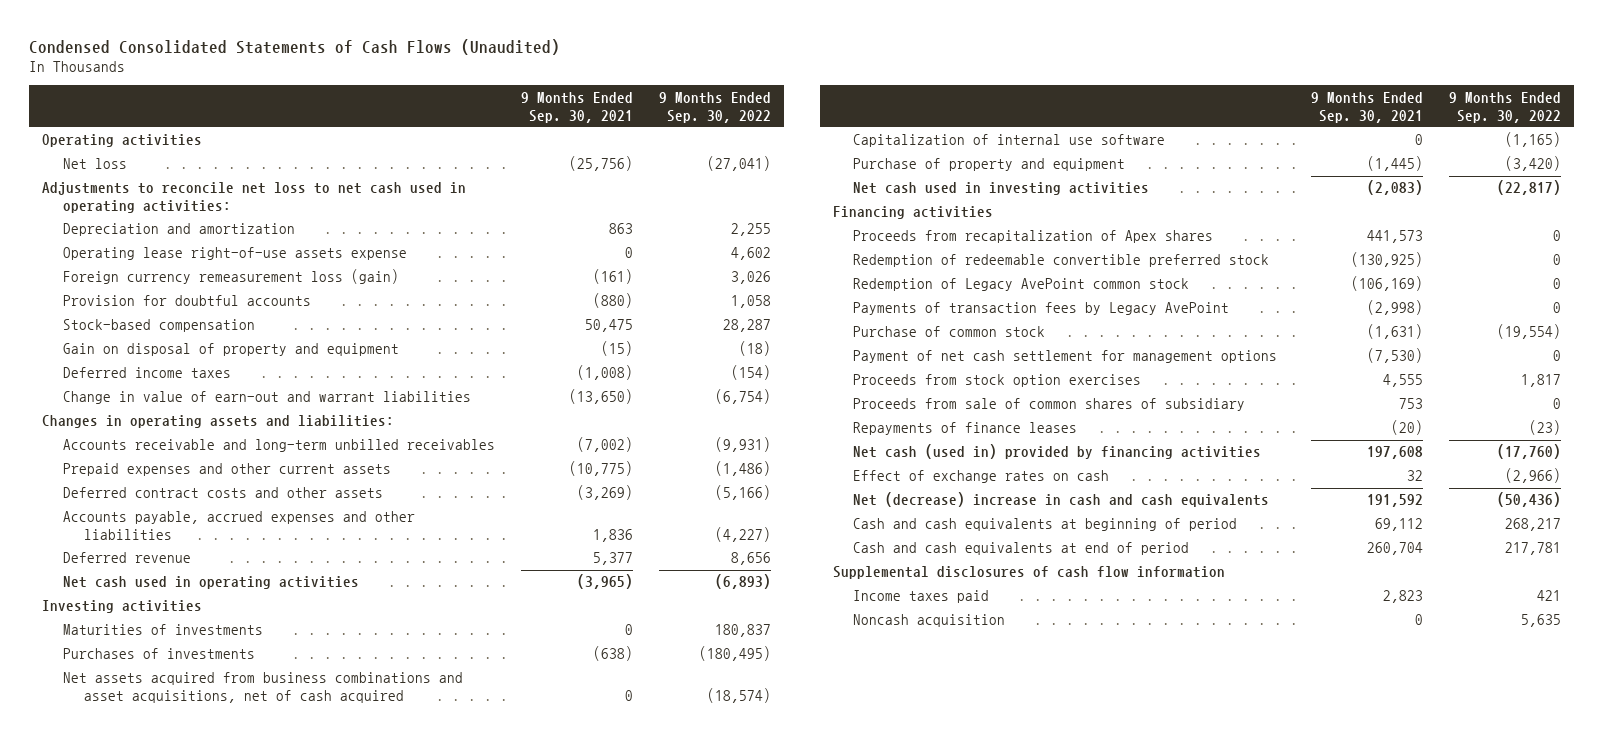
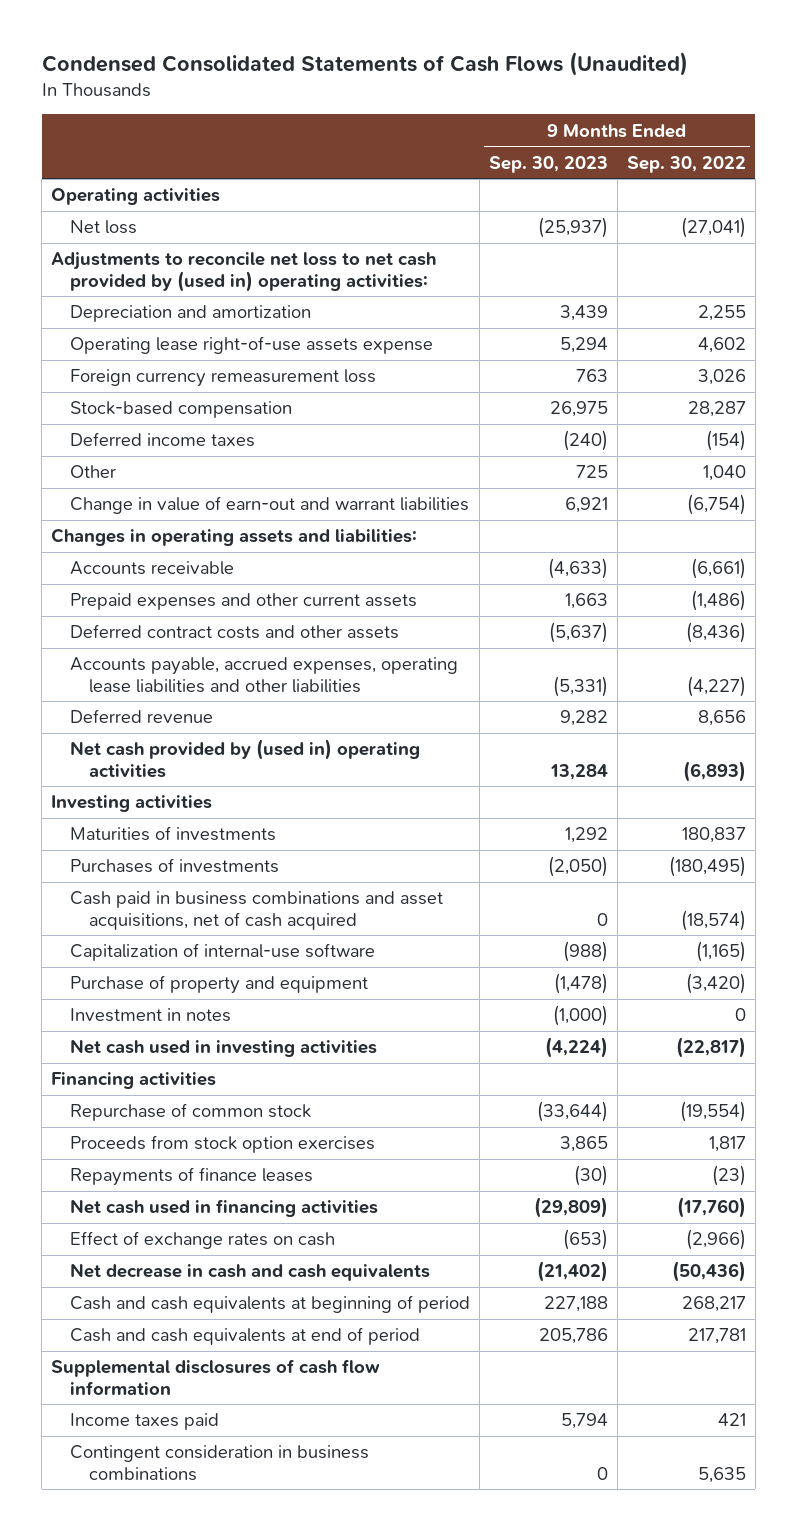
[521,91,634,123] 9 Months Ended Sep. 30, 2021 -> none
none -> [489,155,609,173] Sep. 30, 2023
[42,182,467,214] Adjustments to reconcile net loss to net cash used in operating activities: -> [51,252,437,292] Adjustments to reconcile net loss to net cash provided by (used in) operating activities:
[63,295,312,307] Provision for doubtful accounts -> none
[63,269,400,285] Foreign currency remeasurement loss (gain) -> [70,369,377,388] Foreign currency remeasurement loss
[63,343,400,357] Gain on disposal of property and equipment -> none
none -> [70,465,117,479] Other
[63,439,496,453] Accounts receivable and long-term unbilled receivables -> none
none -> [70,561,235,576] Accounts receivable
[715,485,772,501] (5,166) -> [685,622,746,644] (8,436)
[63,511,416,541] Accounts payable, accrued expenses and other liabilities -> [70,657,459,693] Accounts payable, accrued expenses, operating lease liabilities and other liabilities
[63,576,360,590] Net cash used in operating activities -> [70,739,421,778] Net cash provided by (used in) operating activities
[63,672,464,704] Net assets acquired from business combinations and asset acquisitions, net of cash acquired -> [70,891,444,930] Cash paid in business combinations and asset acquisitions, net of cash acquired
[853,134,1166,148] Capitalization of internal use software -> [70,943,376,962] Capitalization of internal-use software
none -> [70,1008,232,1023] Investment in notes
[853,230,1214,244] Proceeds from recapitalization of Apex shares -> none
[853,254,1270,268] Redemption of redeemable convertible preferred stock -> none
[853,278,1190,292] Redemption of Legacy AvePoint common stock -> none
[853,302,1230,316] Payments of transaction fees by Legacy AvePoint -> none
[853,350,1278,364] Payment of net cash settlement for management options -> none
[853,326,1046,338] Purchase of common stock -> [70,1103,312,1122] Repurchase of common stock
[853,398,1246,412] Proceeds from sale of common shares of subsidiary -> none
[853,444,1262,460] Net cash (used in) provided by financing activities -> [70,1199,379,1218] Net cash used in financing activities
[853,492,1270,508] Net (decrease) increase in cash and cash equivalents -> [70,1263,431,1282] Net decrease in cash and cash equivalents
[853,614,1006,628] Noncash acquisition -> [70,1445,370,1481] Contingent consideration in business combinations

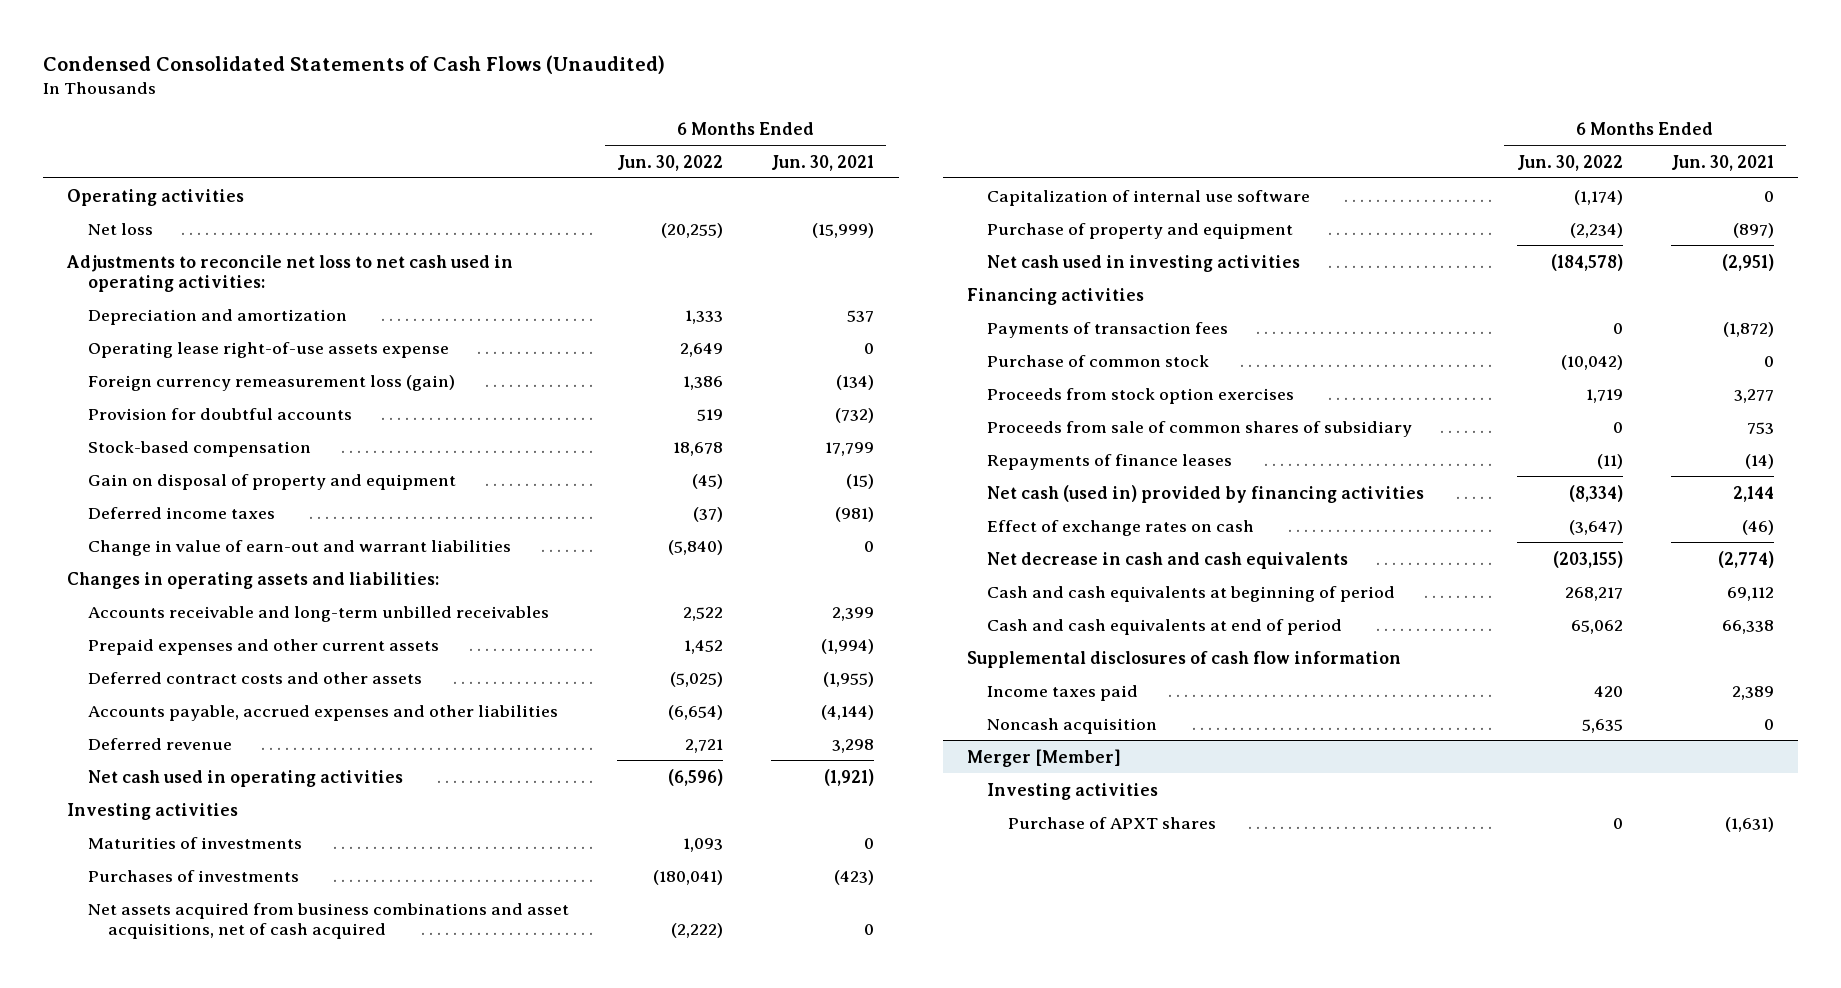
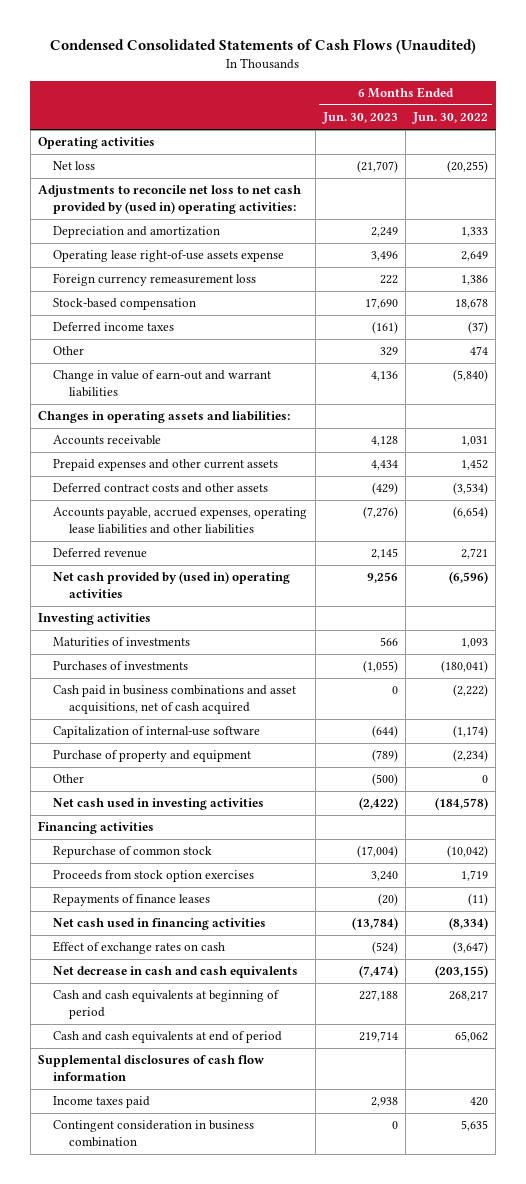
[771,154,875,171] Jun. 30, 2021 -> none
none -> [321,112,398,125] Jun. 30, 2023
[66,254,514,292] Adjustments to reconcile net loss to net cash used in operating activities: -> [38,185,302,215] Adjustments to reconcile net loss to net cash provided by (used in) operating activities:
[87,407,352,420] Provision for doubtful accounts -> none
[87,374,455,391] Foreign currency remeasurement loss (gain) -> [53,273,257,287] Foreign currency remeasurement loss
[87,473,456,490] Gain on disposal of property and equipment -> none
none -> [53,346,85,356] Other
[87,605,549,622] Accounts receivable and long-term unbilled receivables -> none
none -> [53,435,162,446] Accounts receivable
[670,671,724,687] (5,025) -> [453,482,489,496] (3,534)
[87,704,558,721] Accounts payable, accrued expenses and other liabilities -> [53,507,308,535] Accounts payable, accrued expenses, operating lease liabilities and other liabilities
[87,769,403,787] Net cash used in operating activities -> [53,571,291,599] Net cash provided by (used in) operating activities
[87,902,569,939] Net assets acquired from business combinations and asset acquisitions, net of cash acquired -> [53,685,297,715] Cash paid in business combinations and asset acquisitions, net of cash acquired
[987,189,1311,206] Capitalization of internal use software -> [53,726,261,739] Capitalization of internal-use software
none -> [53,774,85,784] Other
[987,321,1229,338] Payments of transaction fees -> none
[987,354,1210,367] Purchase of common stock -> [53,846,213,859] Repurchase of common stock
[987,420,1413,437] Proceeds from sale of common shares of subsidiary -> none
[987,484,1425,503] Net cash (used in) provided by financing activities -> [53,918,267,931] Net cash used in financing activities
[966,748,1121,767] Merger [Member] -> none
[987,782,1159,800] Investing activities -> none
[1007,816,1216,829] Purchase of APXT shares -> none
[987,717,1158,734] Noncash acquisition -> [53,1120,255,1148] Contingent consideration in business combination

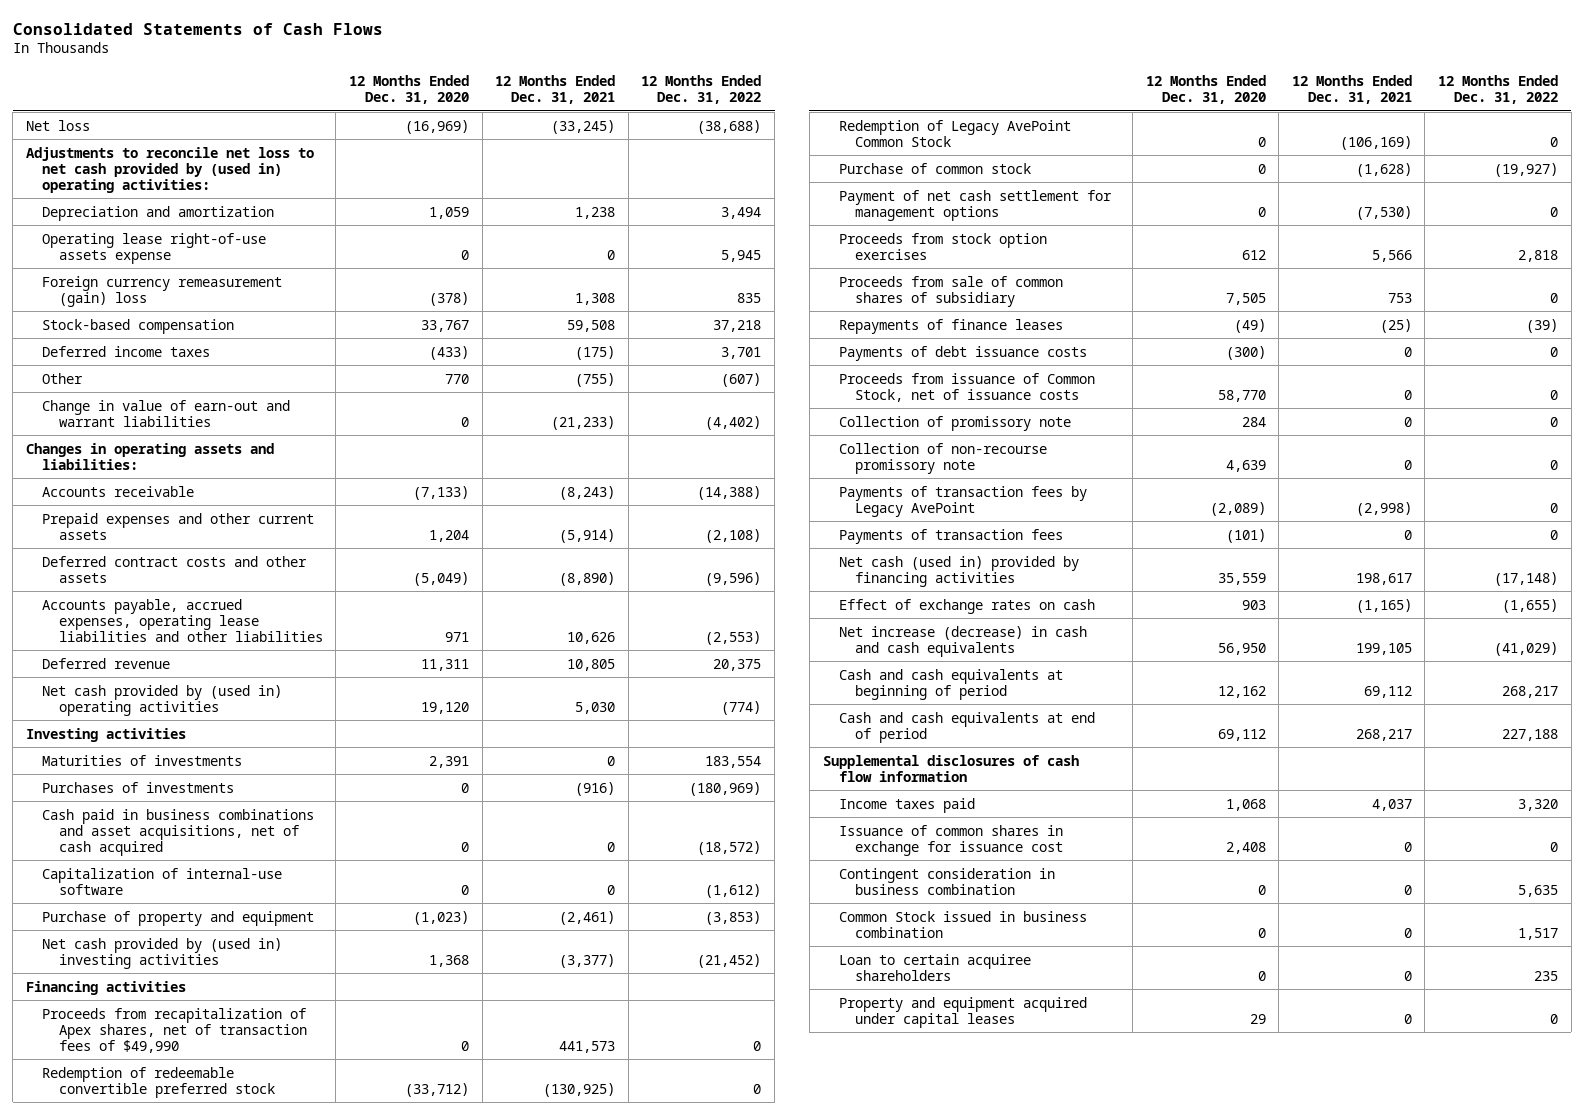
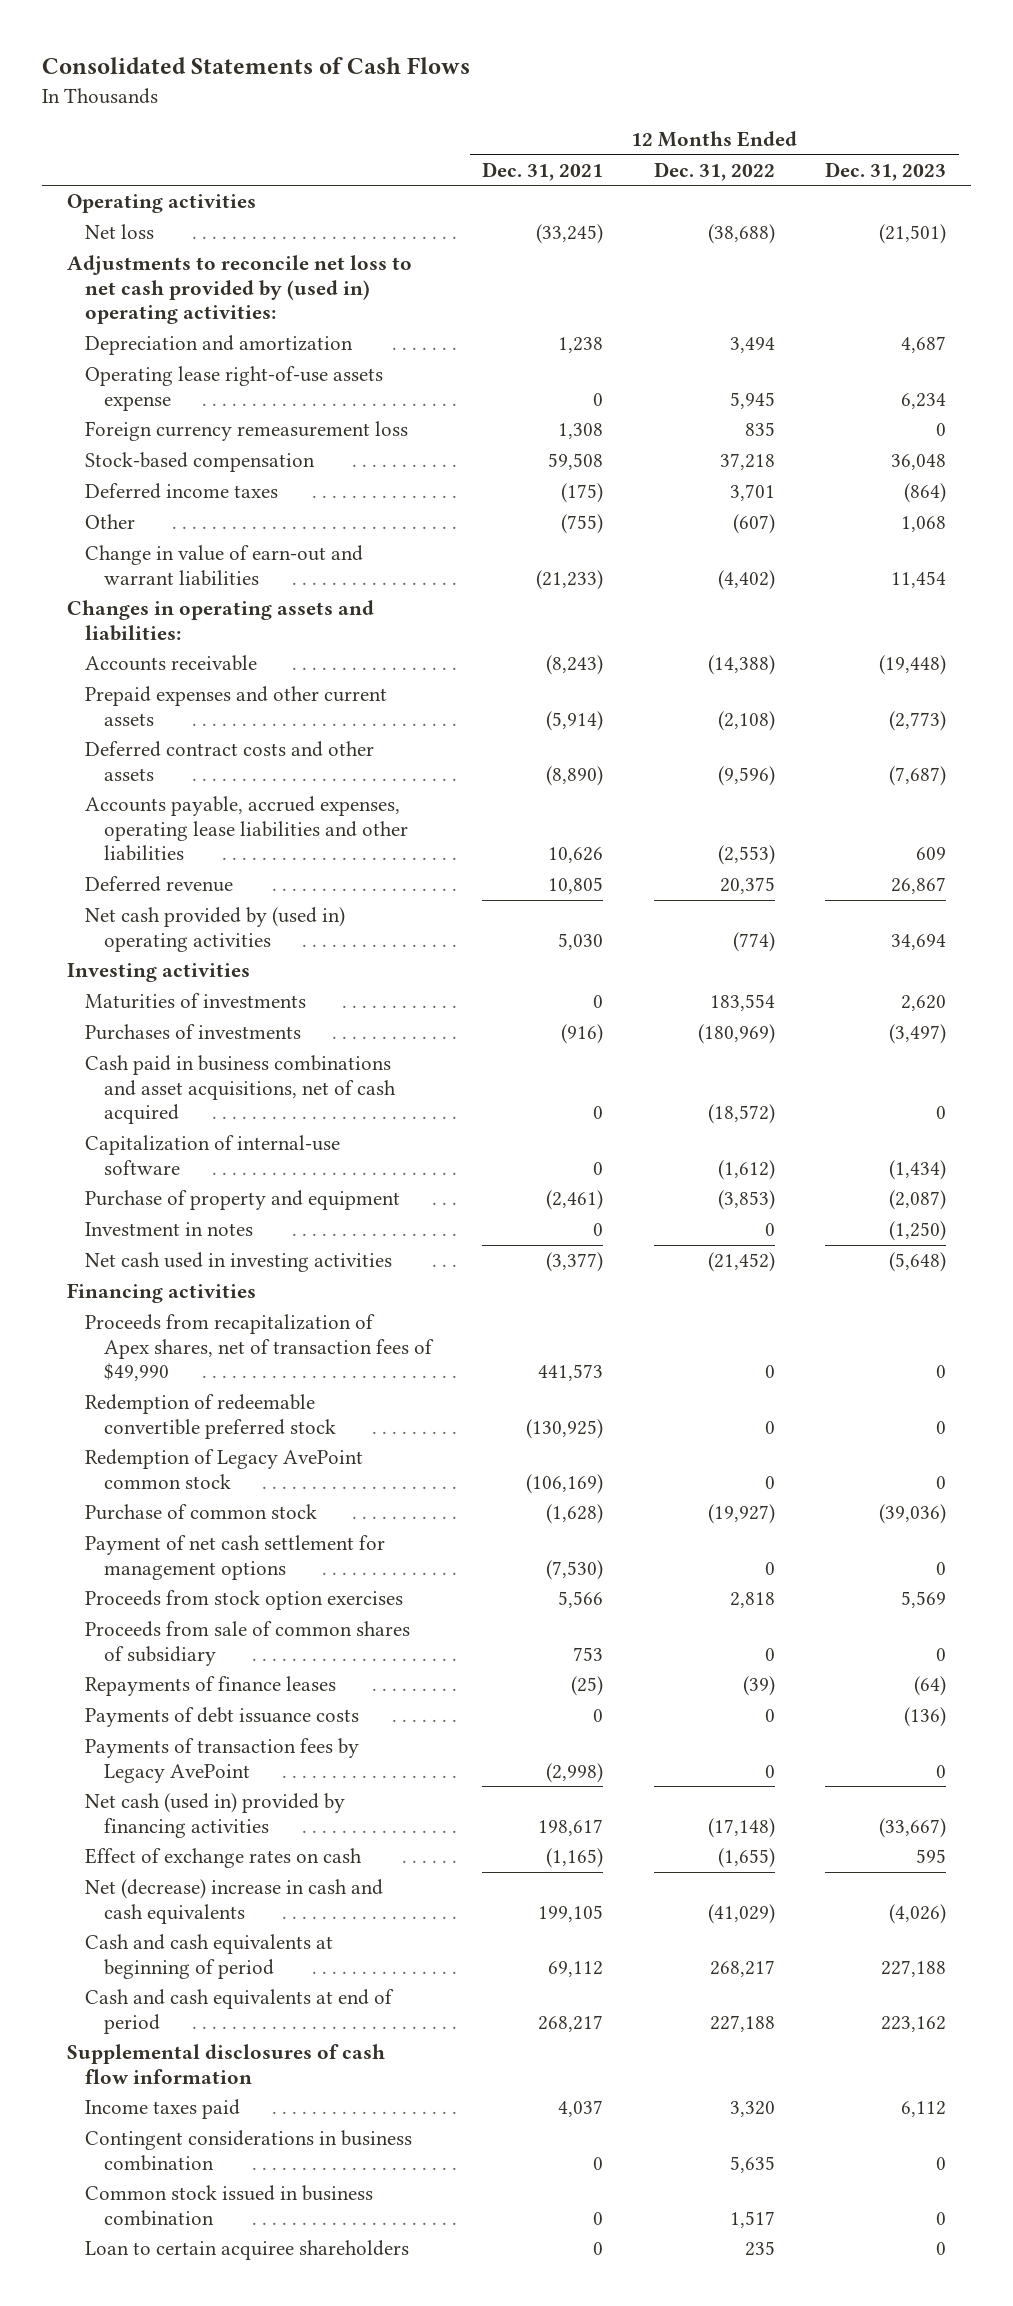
[348,74,469,105] 12 Months Ended Dec. 31, 2020 -> none
none -> [825,161,947,181] Dec. 31, 2023
none -> [67,194,257,214] Operating activities
[42,275,283,307] Foreign currency remeasurement (gain) loss -> [85,421,409,442] Foreign currency remeasurement loss
none -> [85,1222,254,1237] Investment in notes
[42,937,283,969] Net cash provided by (used in) investing activities -> [85,1252,393,1273] Net cash used in investing activities
[838,119,1071,147] Redemption of Legacy AvePoint Common Stock -> [85,1449,364,1489] Redemption of Legacy AvePoint common stock
[838,372,1095,402] Proceeds from issuance of Common Stock, net of issuance costs -> none
[838,415,1071,431] Collection of promissory note -> none
[838,442,1047,474] Collection of non-recourse promissory note -> none
[838,528,1063,544] Payments of transaction fees -> none
[838,625,1087,657] Net increase (decrease) in cash and cash equivalents -> [85,1879,384,1924] Net (decrease) increase in cash and cash equivalents
[838,824,1064,856] Issuance of common shares in exchange for issuance cost -> none
[838,867,1055,895] Contingent consideration in business combination -> [85,2130,413,2171] Contingent considerations in business combination
[838,910,1087,938] Common Stock issued in business combination -> [85,2185,374,2226] Common stock issued in business combination
[838,996,1087,1028] Property and equipment acquired under capital leases -> none

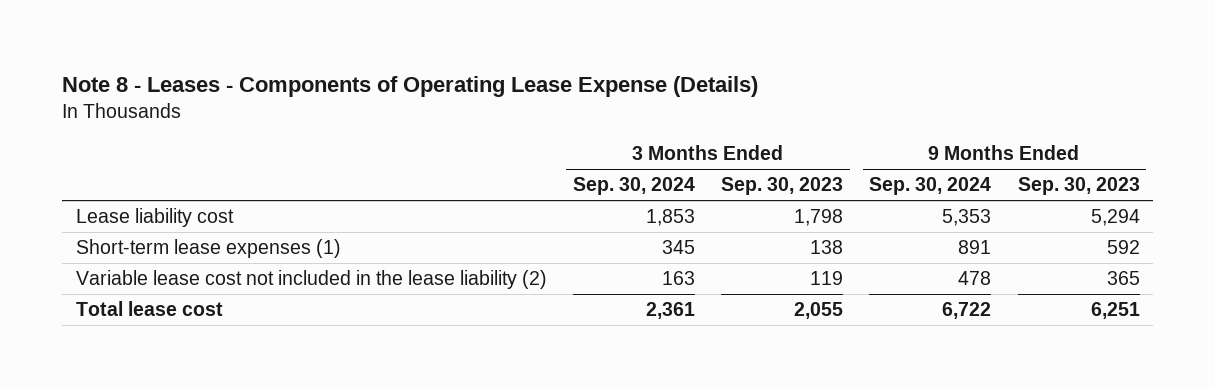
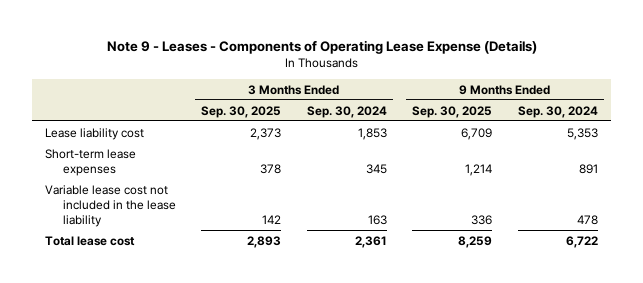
[62,76,759,98] Note 8 - Leases - Components of Operating Lease Expense (Details) -> [106,39,537,54] Note 9 - Leases - Components of Operating Lease Expense (Details)
[721,177,844,196] Sep. 30, 2023 -> none
[1017,177,1140,196] Sep. 30, 2023 -> none
none -> [201,105,282,118] Sep. 30, 2025
none -> [412,105,493,118] Sep. 30, 2025
[75,239,341,259] Short-term lease expenses (1) -> [45,148,137,176] Short-term lease expenses
[75,270,547,290] Variable lease cost not included in the lease liability (2) -> [45,184,176,227] Variable lease cost not included in the lease liability

